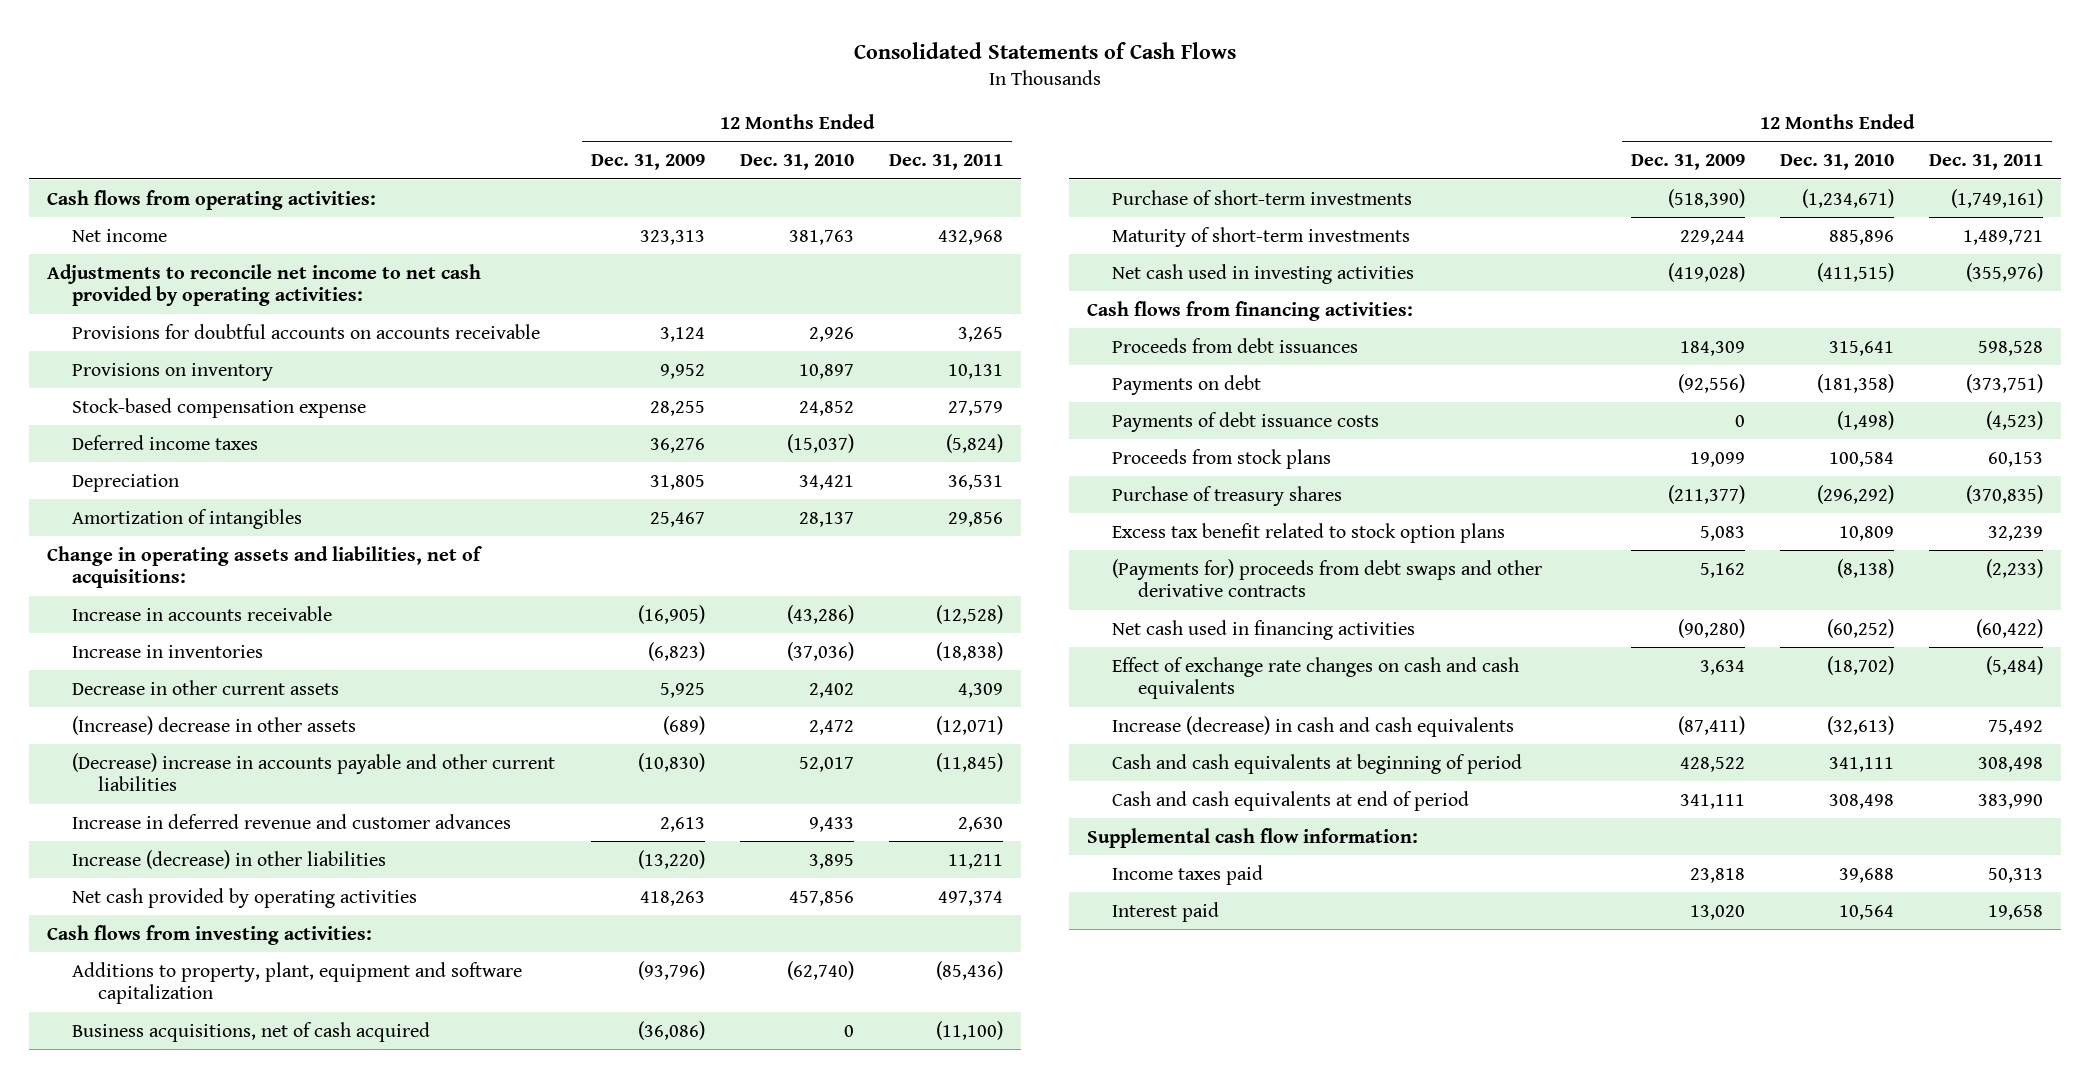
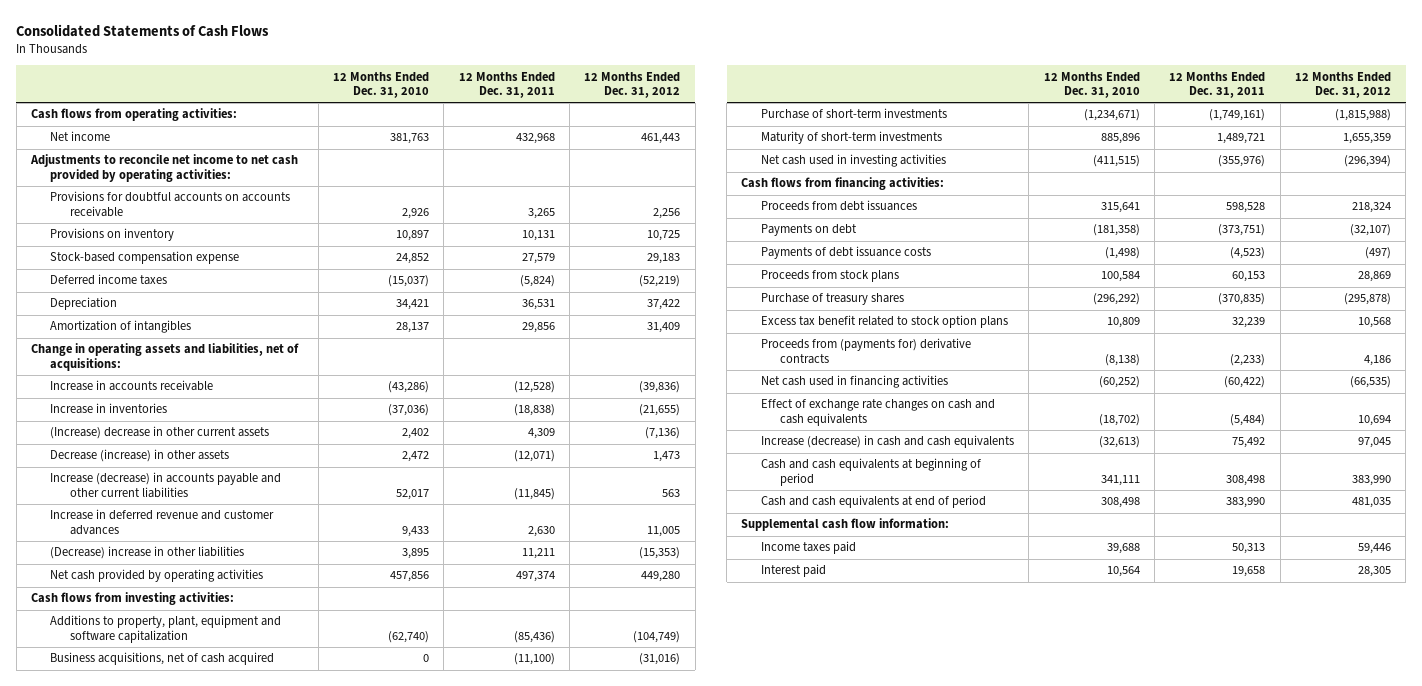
[590,153,705,170] Dec. 31, 2009 -> none
none -> [584,71,681,99] 12 Months Ended Dec. 31, 2012
[72,679,340,695] Decrease in other current assets -> [50,426,270,440] (Increase) decrease in other current assets
[72,715,357,735] (Increase) decrease in other assets -> [50,449,230,463] Decrease (increase) in other assets
[72,752,556,792] (Decrease) increase in accounts payable and other current liabilities -> [50,472,282,498] Increase (decrease) in accounts payable and other current liabilities
[72,849,387,869] Increase (decrease) in other liabilities -> [50,546,245,560] (Decrease) increase in other liabilities
[1112,558,1543,598] (Payments for) proceeds from debt swaps and other derivative contracts -> [760,338,971,364] Proceeds from (payments for) derivative contracts

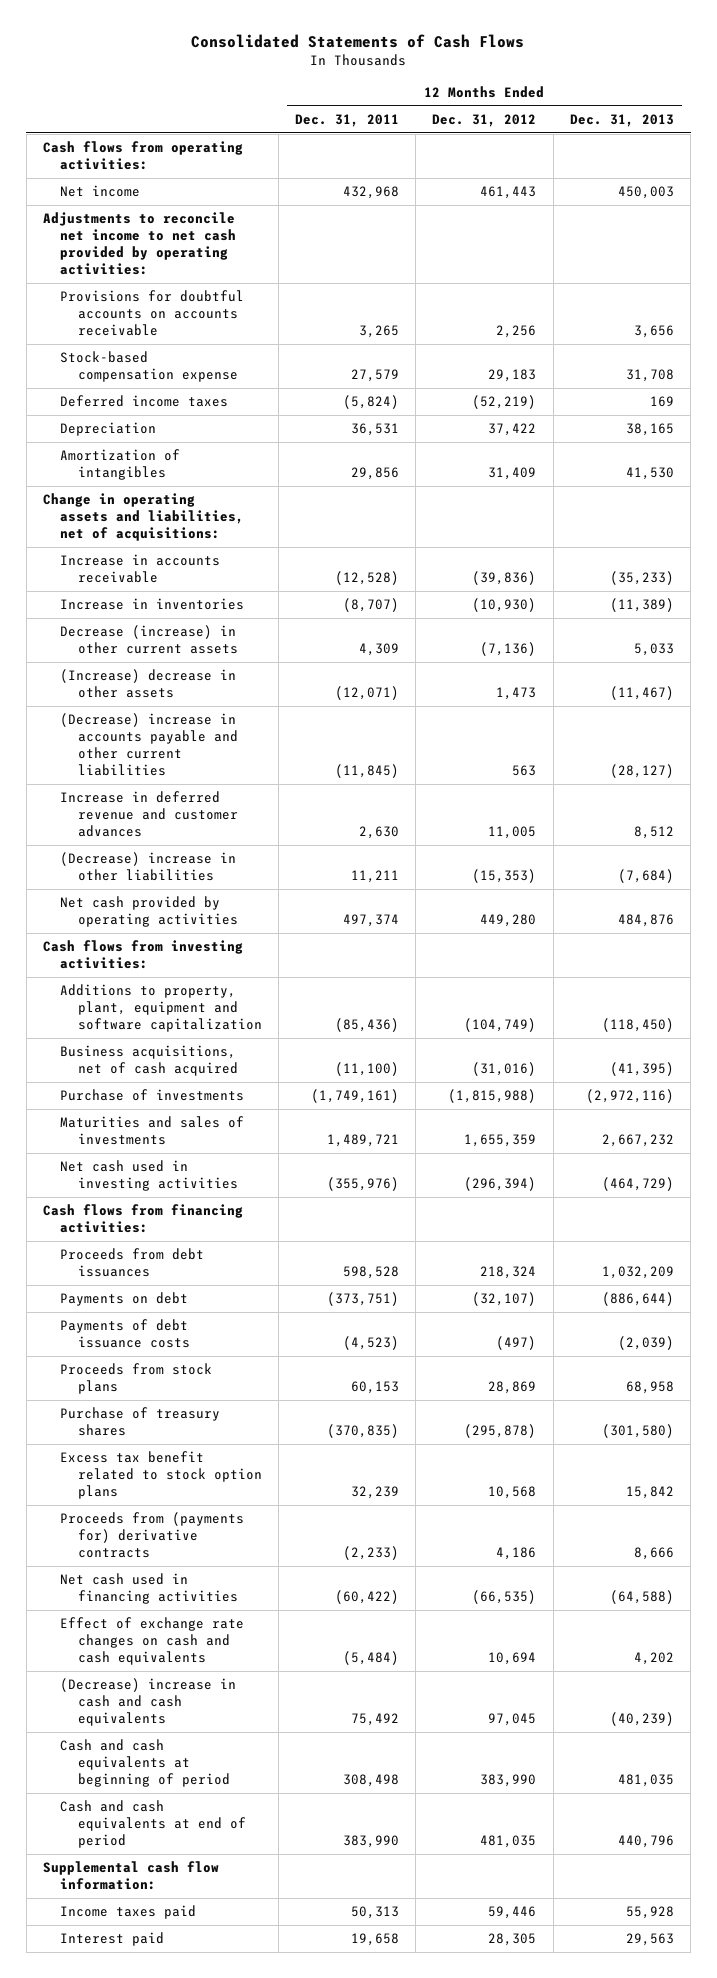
[332,71,429,99] 12 Months Ended Dec. 31, 2010 -> none
none -> [569,113,674,127] Dec. 31, 2013
[50,228,175,242] Provisions on inventory -> none
[513,404,555,417] (18,838) -> [343,598,400,613] (8,707)
[639,404,681,417] (21,655) -> [472,598,537,613] (10,930)
[50,426,270,440] (Increase) decrease in other current assets -> [60,625,238,655] Decrease (increase) in other current assets
[50,449,230,463] Decrease (increase) in other assets -> [60,669,237,699] (Increase) decrease in other assets
[50,472,282,498] Increase (decrease) in accounts payable and other current liabilities -> [60,713,238,776] (Decrease) increase in accounts payable and other current liabilities
[760,108,947,120] Purchase of short-term investments -> [60,1089,245,1102] Purchase of investments
[760,131,942,145] Maturity of short-term investments -> [60,1116,245,1146] Maturities and sales of investments
[760,435,1014,449] Increase (decrease) in cash and cash equivalents -> [60,1678,237,1726] (Decrease) increase in cash and cash equivalents

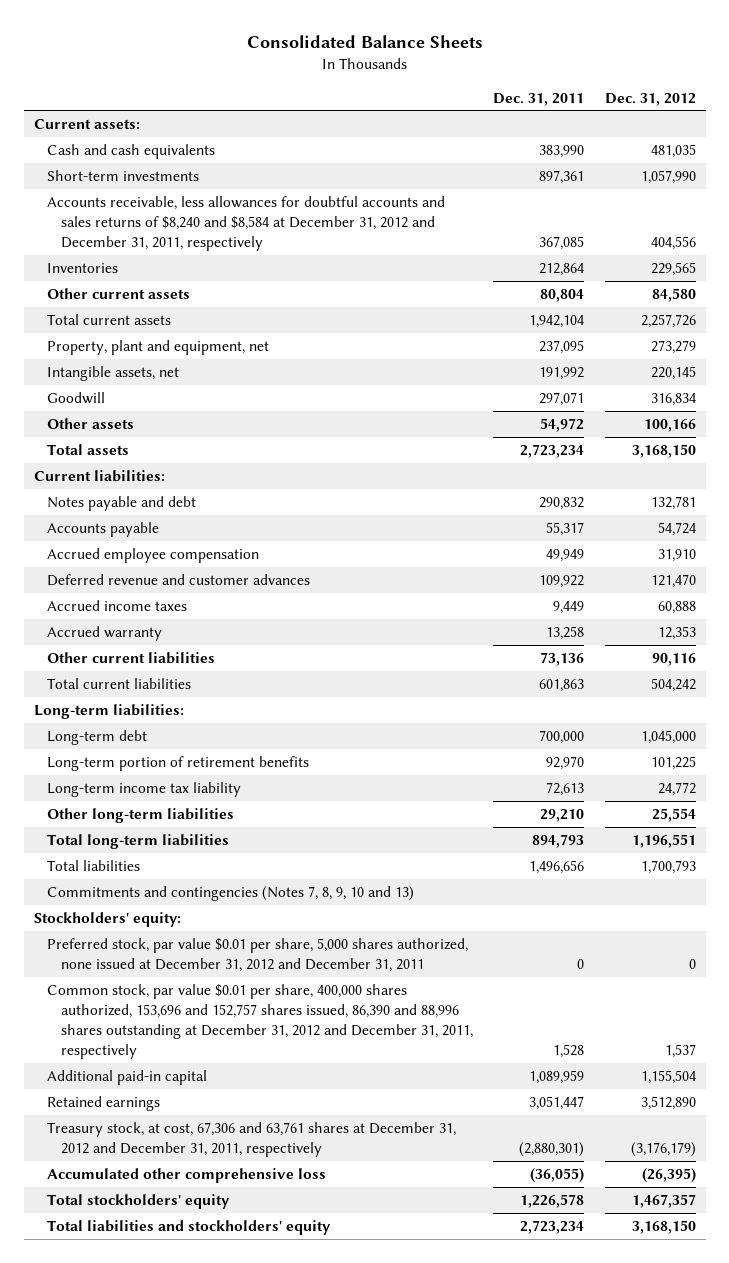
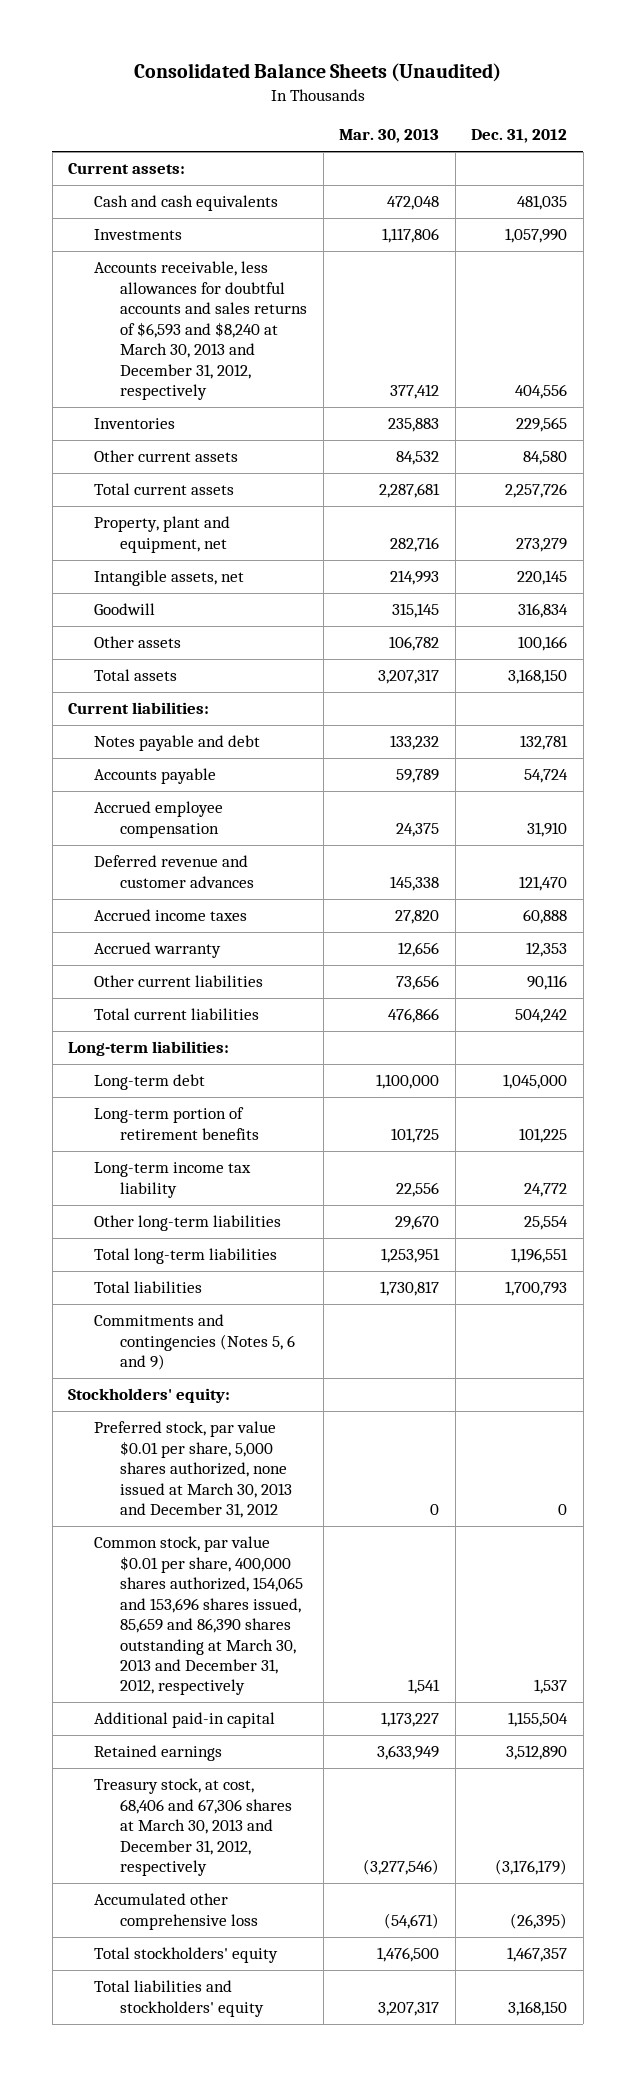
[246,34,483,48] Consolidated Balance Sheets -> [133,63,501,83] Consolidated Balance Sheets (Unaudited)
[493,92,585,106] Dec. 31, 2011 -> none
none -> [339,129,440,144] Mar. 30, 2013
[47,169,200,181] Short-term investments -> [94,229,183,241] Investments
[47,195,446,252] Accounts receivable, less allowances for doubtful accounts and sales returns of $8,240 and $8,584 at December 31, 2012 and December 31, 2011, respectively -> [94,261,308,400] Accounts receivable, less allowances for doubtful accounts and sales returns of $6,593 and $8,240 at March 30, 2013 and December 31, 2012, respectively
[47,885,415,901] Commitments and contingencies (Notes 7, 8, 9, 10 and 13) -> [94,1314,296,1371] Commitments and contingencies (Notes 5, 6 and 9)
[47,937,469,973] Preferred stock, par value $0.01 per share, 5,000 shares authorized, none issued at December 31, 2012 and December 31, 2011 -> [94,1421,293,1519] Preferred stock, par value $0.01 per share, 5,000 shares authorized, none issued at March 30, 2013 and December 31, 2012
[47,983,474,1060] Common stock, par value $0.01 per share, 400,000 shares authorized, 153,696 and 152,757 shares issued, 86,390 and 88,996 shares outstanding at December 31, 2012 and December 31, 2011, respectively -> [94,1536,304,1696] Common stock, par value $0.01 per share, 400,000 shares authorized, 154,065 and 153,696 shares issued, 85,659 and 86,390 shares outstanding at March 30, 2013 and December 31, 2012, respectively
[47,1121,457,1158] Treasury stock, at cost, 67,306 and 63,761 shares at December 31, 2012 and December 31, 2011, respectively -> [94,1778,293,1877] Treasury stock, at cost, 68,406 and 67,306 shares at March 30, 2013 and December 31, 2012, respectively

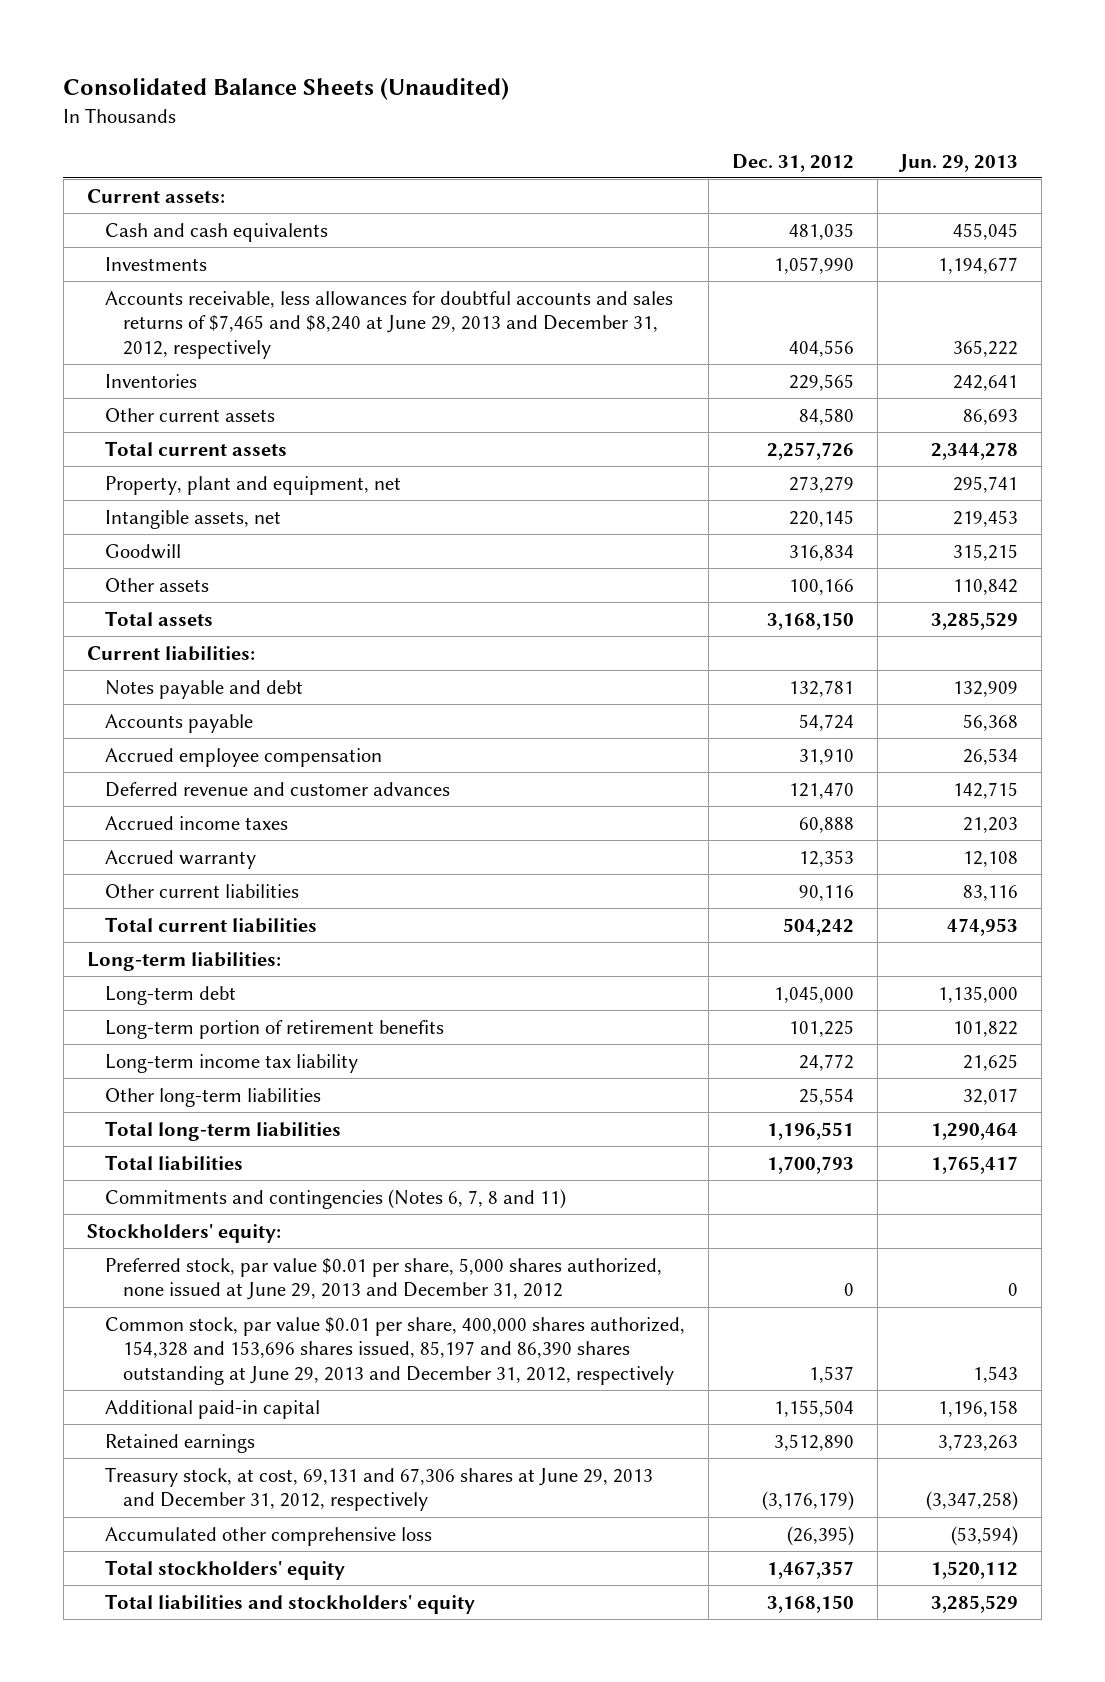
[339,129,440,144] Mar. 30, 2013 -> none
none -> [898,153,1019,172] Jun. 29, 2013
[94,261,308,400] Accounts receivable, less allowances for doubtful accounts and sales returns of $6,593 and $8,240 at March 30, 2013 and December 31, 2012, respectively -> [105,290,674,360] Accounts receivable, less allowances for doubtful accounts and sales returns of $7,465 and $8,240 at June 29, 2013 and December 31, 2012, respectively
[94,1314,296,1371] Commitments and contingencies (Notes 5, 6 and 9) -> [105,1188,567,1209] Commitments and contingencies (Notes 6, 7, 8 and 11)
[94,1421,293,1519] Preferred stock, par value $0.01 per share, 5,000 shares authorized, none issued at March 30, 2013 and December 31, 2012 -> [105,1257,663,1301] Preferred stock, par value $0.01 per share, 5,000 shares authorized, none issued at June 29, 2013 and December 31, 2012
[94,1536,304,1696] Common stock, par value $0.01 per share, 400,000 shares authorized, 154,065 and 153,696 shares issued, 85,659 and 86,390 shares outstanding at March 30, 2013 and December 31, 2012, respectively -> [105,1316,686,1386] Common stock, par value $0.01 per share, 400,000 shares authorized, 154,328 and 153,696 shares issued, 85,197 and 86,390 shares outstanding at June 29, 2013 and December 31, 2012, respectively
[94,1778,293,1877] Treasury stock, at cost, 68,406 and 67,306 shares at March 30, 2013 and December 31, 2012, respectively -> [105,1466,654,1512] Treasury stock, at cost, 69,131 and 67,306 shares at June 29, 2013 and December 31, 2012, respectively

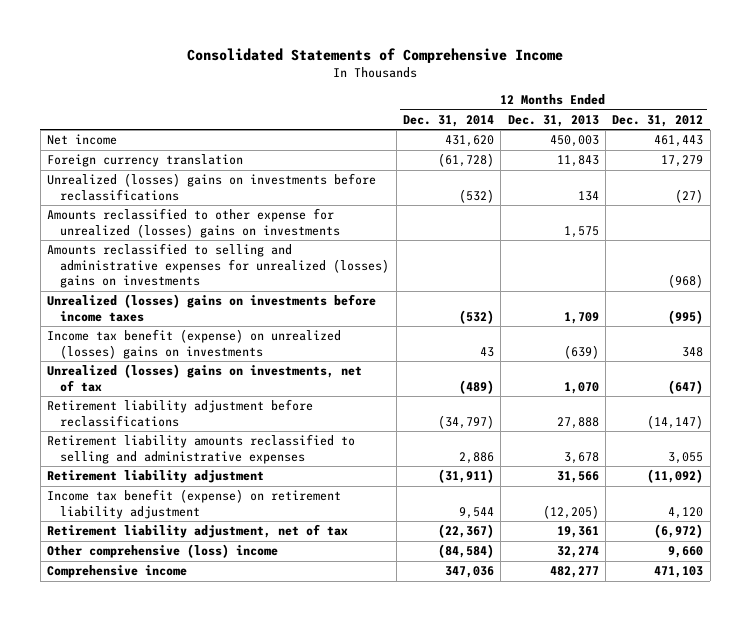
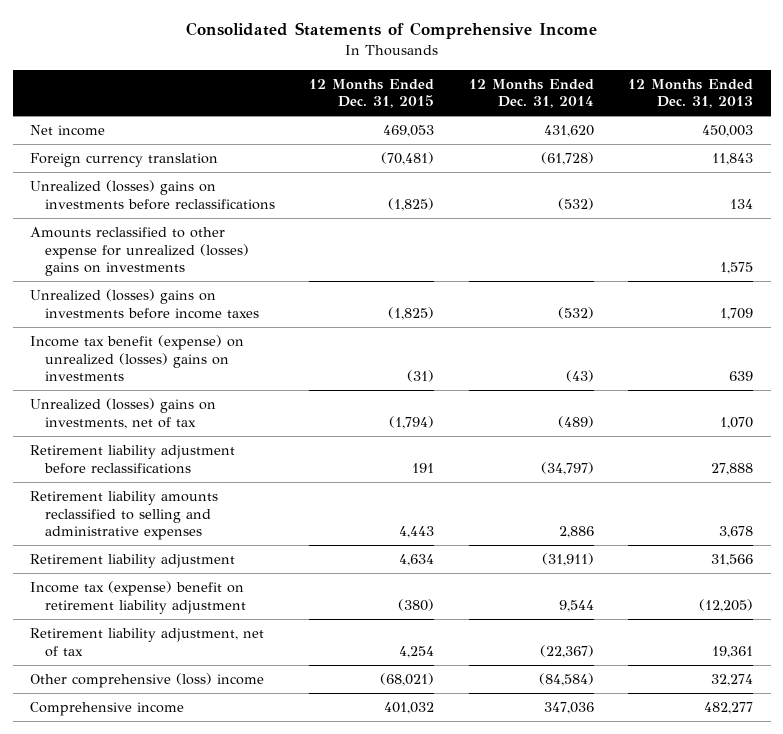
[612,114,704,127] Dec. 31, 2012 -> none
none -> [309,78,435,109] 12 Months Ended Dec. 31, 2015
[47,243,390,289] Amounts reclassified to selling and administrative expenses for unrealized (losses) gains on investments -> none
[479,346,494,357] 43 -> [565,369,594,382] (43)
[563,344,599,359] (639) -> [729,370,754,381] 639
[47,489,342,519] Income tax benefit (expense) on retirement liability adjustment -> [29,581,246,614] Income tax (expense) benefit on retirement liability adjustment

